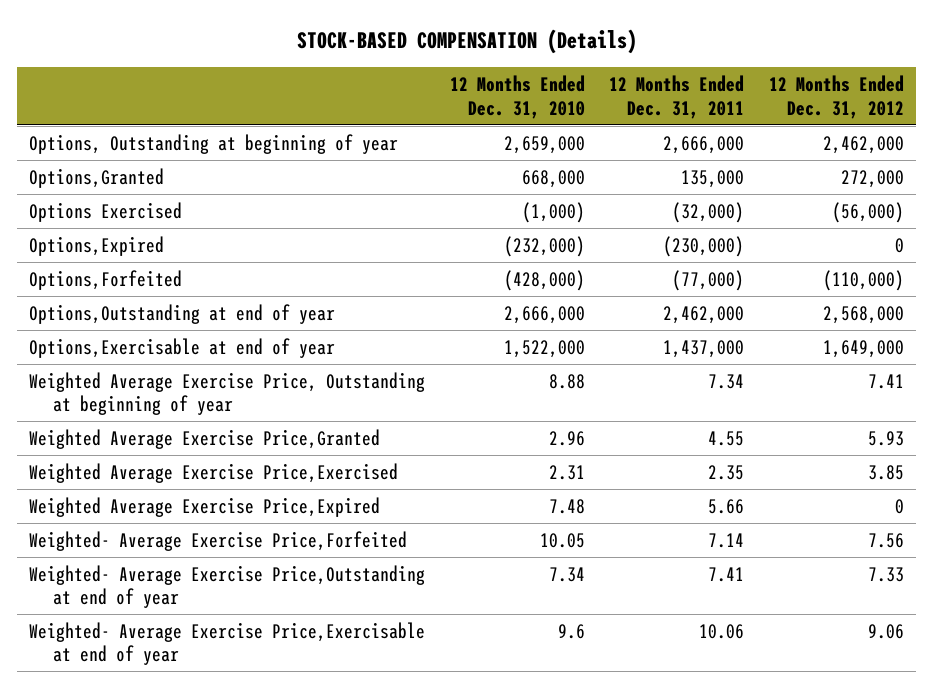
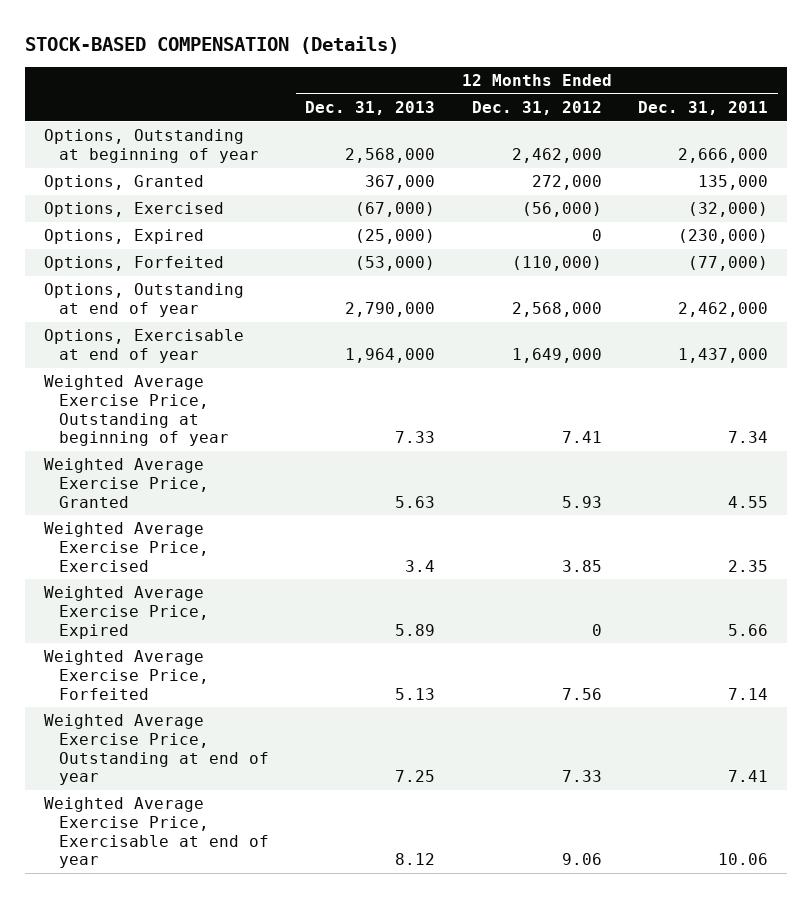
[449,75,585,119] 12 Months Ended Dec. 31, 2010 -> none
none -> [305,101,436,116] Dec. 31, 2013
[29,168,165,189] Options,Granted -> [43,175,204,191] Options, Granted
[29,202,183,223] Options Exercised -> [43,202,224,218] Options, Exercised
[29,236,165,257] Options,Expired -> [43,229,204,245] Options, Expired
[29,270,183,291] Options,Forfeited -> [43,256,224,272] Options, Forfeited
[29,304,336,325] Options,Outstanding at end of year -> [43,283,244,318] Options, Outstanding at end of year
[29,338,336,359] Options,Exercisable at end of year -> [43,329,244,364] Options, Exercisable at end of year
[29,429,381,450] Weighted Average Exercise Price,Granted -> [43,458,209,508] Weighted Average Exercise Price, Granted
[29,463,399,484] Weighted Average Exercise Price,Exercised -> [43,522,209,572] Weighted Average Exercise Price, Exercised
[29,497,381,518] Weighted Average Exercise Price,Expired -> [43,586,209,639] Weighted Average Exercise Price, Expired
[29,531,408,552] Weighted- Average Exercise Price,Forfeited -> [43,650,209,700] Weighted Average Exercise Price, Forfeited
[29,565,426,609] Weighted- Average Exercise Price,Outstanding at end of year -> [43,714,269,786] Weighted Average Exercise Price, Outstanding at end of year
[29,622,426,666] Weighted- Average Exercise Price,Exercisable at end of year -> [43,797,269,869] Weighted Average Exercise Price, Exercisable at end of year

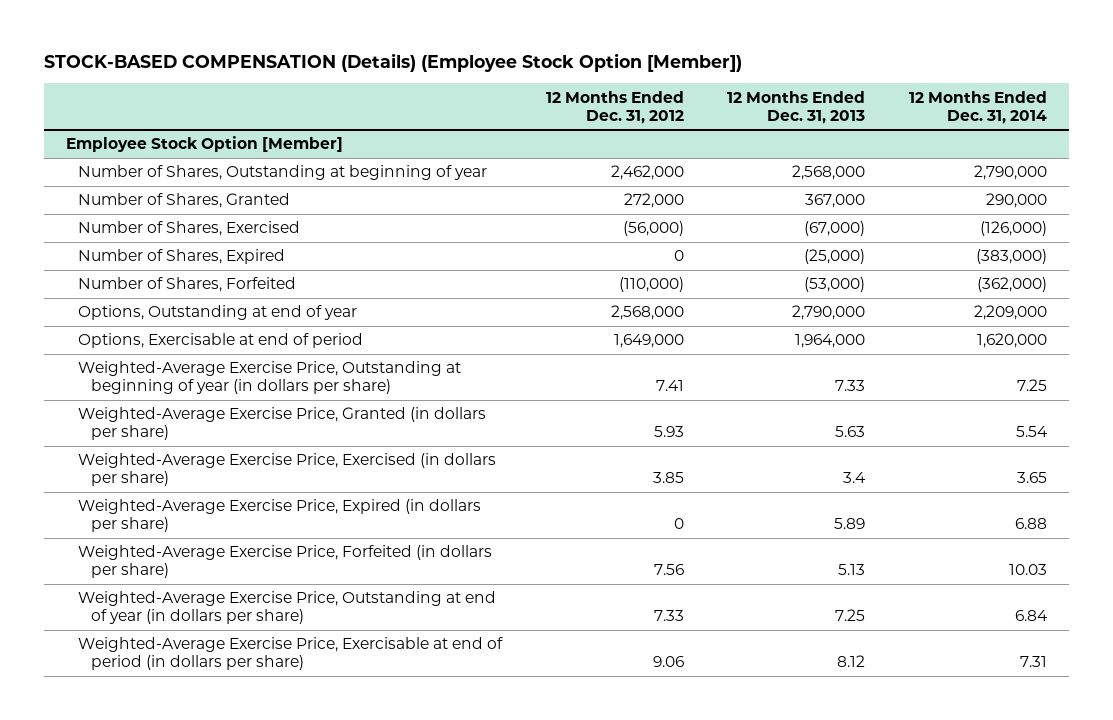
[25,35,400,54] STOCK-BASED COMPENSATION (Details) -> [44,52,743,72] STOCK-BASED COMPENSATION (Details) (Employee Stock Option [Member])
[638,101,769,116] Dec. 31, 2011 -> none
none -> [908,90,1047,124] 12 Months Ended Dec. 31, 2014
none -> [65,136,343,153] Employee Stock Option [Member]
[43,129,259,164] Options, Outstanding at beginning of year -> [78,165,488,181] Number of Shares, Outstanding at beginning of year
[43,175,204,191] Options, Granted -> [78,193,291,209] Number of Shares, Granted
[43,202,224,218] Options, Exercised -> [78,221,301,237] Number of Shares, Exercised
[43,229,204,245] Options, Expired -> [78,249,286,265] Number of Shares, Expired
[43,256,224,272] Options, Forfeited -> [78,277,297,293] Number of Shares, Forfeited
[43,329,244,364] Options, Exercisable at end of year -> [78,333,364,349] Options, Exercisable at end of period
[43,375,229,447] Weighted Average Exercise Price, Outstanding at beginning of year -> [78,361,462,395] Weighted-Average Exercise Price, Outstanding at beginning of year (in dollars per share)
[43,458,209,508] Weighted Average Exercise Price, Granted -> [78,407,487,441] Weighted-Average Exercise Price, Granted (in dollars per share)
[43,522,209,572] Weighted Average Exercise Price, Exercised -> [78,453,497,487] Weighted-Average Exercise Price, Exercised (in dollars per share)
[43,586,209,639] Weighted Average Exercise Price, Expired -> [78,499,482,533] Weighted-Average Exercise Price, Expired (in dollars per share)
[43,650,209,700] Weighted Average Exercise Price, Forfeited -> [78,545,493,579] Weighted-Average Exercise Price, Forfeited (in dollars per share)
[43,714,269,786] Weighted Average Exercise Price, Outstanding at end of year -> [78,591,497,625] Weighted-Average Exercise Price, Outstanding at end of year (in dollars per share)
[43,797,269,869] Weighted Average Exercise Price, Exercisable at end of year -> [78,637,504,671] Weighted-Average Exercise Price, Exercisable at end of period (in dollars per share)

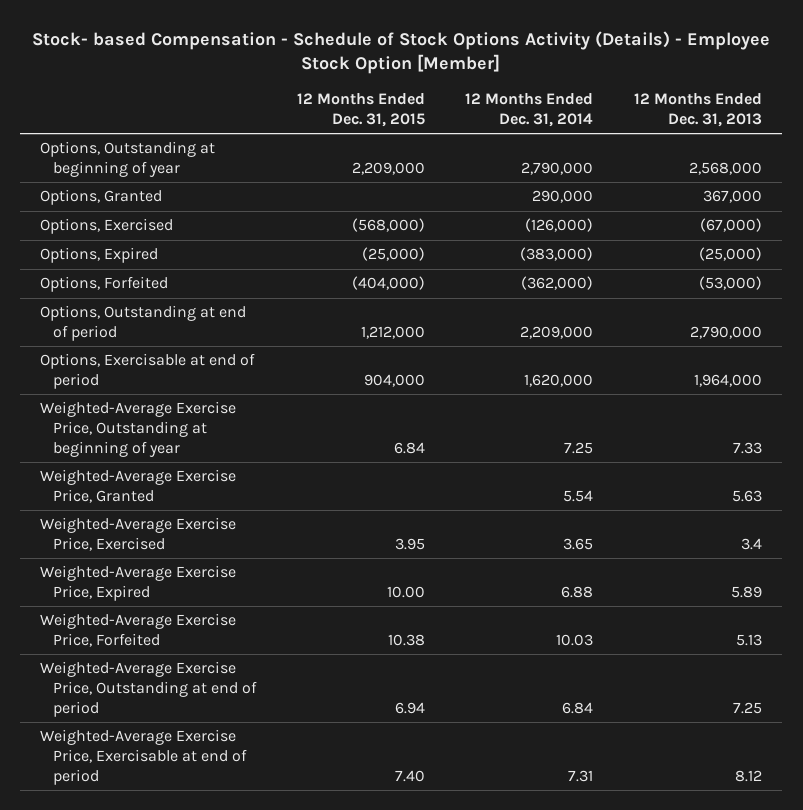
[44,52,743,72] STOCK-BASED COMPENSATION (Details) (Employee Stock Option [Member]) -> [32,30,771,75] Stock- based Compensation - Schedule of Stock Options Activity (Details) - Employee Stock Option [Member]
[545,90,684,124] 12 Months Ended Dec. 31, 2012 -> none
none -> [296,93,425,128] 12 Months Ended Dec. 31, 2015
[65,136,343,153] Employee Stock Option [Member] -> none
[78,165,488,181] Number of Shares, Outstanding at beginning of year -> [40,141,216,178] Options, Outstanding at beginning of year
[78,193,291,209] Number of Shares, Granted -> [40,189,163,206] Options, Granted
[78,221,301,237] Number of Shares, Exercised -> [40,218,174,235] Options, Exercised
[78,249,286,265] Number of Shares, Expired -> [40,247,159,264] Options, Expired
[78,277,297,293] Number of Shares, Forfeited -> [40,276,169,293] Options, Forfeited
[78,305,358,321] Options, Outstanding at end of year -> [40,305,247,342] Options, Outstanding at end of period
[78,361,462,395] Weighted-Average Exercise Price, Outstanding at beginning of year (in dollars per share) -> [40,401,237,457] Weighted-Average Exercise Price, Outstanding at beginning of year
[78,407,487,441] Weighted-Average Exercise Price, Granted (in dollars per share) -> [40,469,237,504] Weighted-Average Exercise Price, Granted
[78,453,497,487] Weighted-Average Exercise Price, Exercised (in dollars per share) -> [40,517,237,552] Weighted-Average Exercise Price, Exercised
[78,499,482,533] Weighted-Average Exercise Price, Expired (in dollars per share) -> [40,565,237,602] Weighted-Average Exercise Price, Expired
[78,545,493,579] Weighted-Average Exercise Price, Forfeited (in dollars per share) -> [40,613,237,648] Weighted-Average Exercise Price, Forfeited
[78,591,497,625] Weighted-Average Exercise Price, Outstanding at end of year (in dollars per share) -> [40,661,257,717] Weighted-Average Exercise Price, Outstanding at end of period
[78,637,504,671] Weighted-Average Exercise Price, Exercisable at end of period (in dollars per share) -> [40,729,247,785] Weighted-Average Exercise Price, Exercisable at end of period

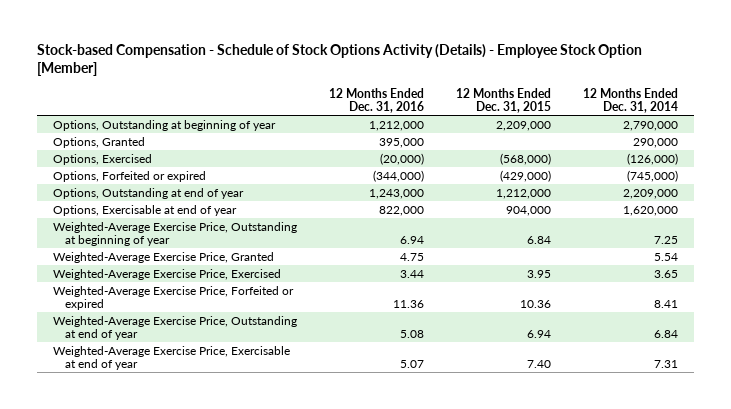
[32,30,771,75] Stock- based Compensation - Schedule of Stock Options Activity (Details) - Employee Stock Option [Member] -> [37,44,643,77] Stock-based Compensation - Schedule of Stock Options Activity (Details) - Employee Stock Option [Member]
[634,93,763,128] 12 Months Ended Dec. 31, 2013 -> none
none -> [329,87,425,114] 12 Months Ended Dec. 31, 2016
[40,247,159,264] Options, Expired -> none
[40,276,169,293] Options, Forfeited -> [53,170,207,182] Options, Forfeited or expired
[351,276,425,291] (404,000) -> [499,169,551,182] (429,000)
[521,276,594,291] (362,000) -> [626,169,678,182] (745,000)
[40,305,247,342] Options, Outstanding at end of period -> [53,187,245,199] Options, Outstanding at end of year
[40,353,256,390] Options, Exercisable at end of period -> [53,204,238,216] Options, Exercisable at end of year
[40,565,237,602] Weighted-Average Exercise Price, Expired -> none
[40,613,237,648] Weighted-Average Exercise Price, Forfeited -> [53,285,295,311] Weighted-Average Exercise Price, Forfeited or expired
[387,634,425,647] 10.38 -> [519,300,551,309] 10.36
[556,634,594,647] 10.03 -> [653,300,678,309] 8.41
[40,661,257,717] Weighted-Average Exercise Price, Outstanding at end of period -> [53,315,298,341] Weighted-Average Exercise Price, Outstanding at end of year
[40,729,247,785] Weighted-Average Exercise Price, Exercisable at end of period -> [53,345,291,371] Weighted-Average Exercise Price, Exercisable at end of year

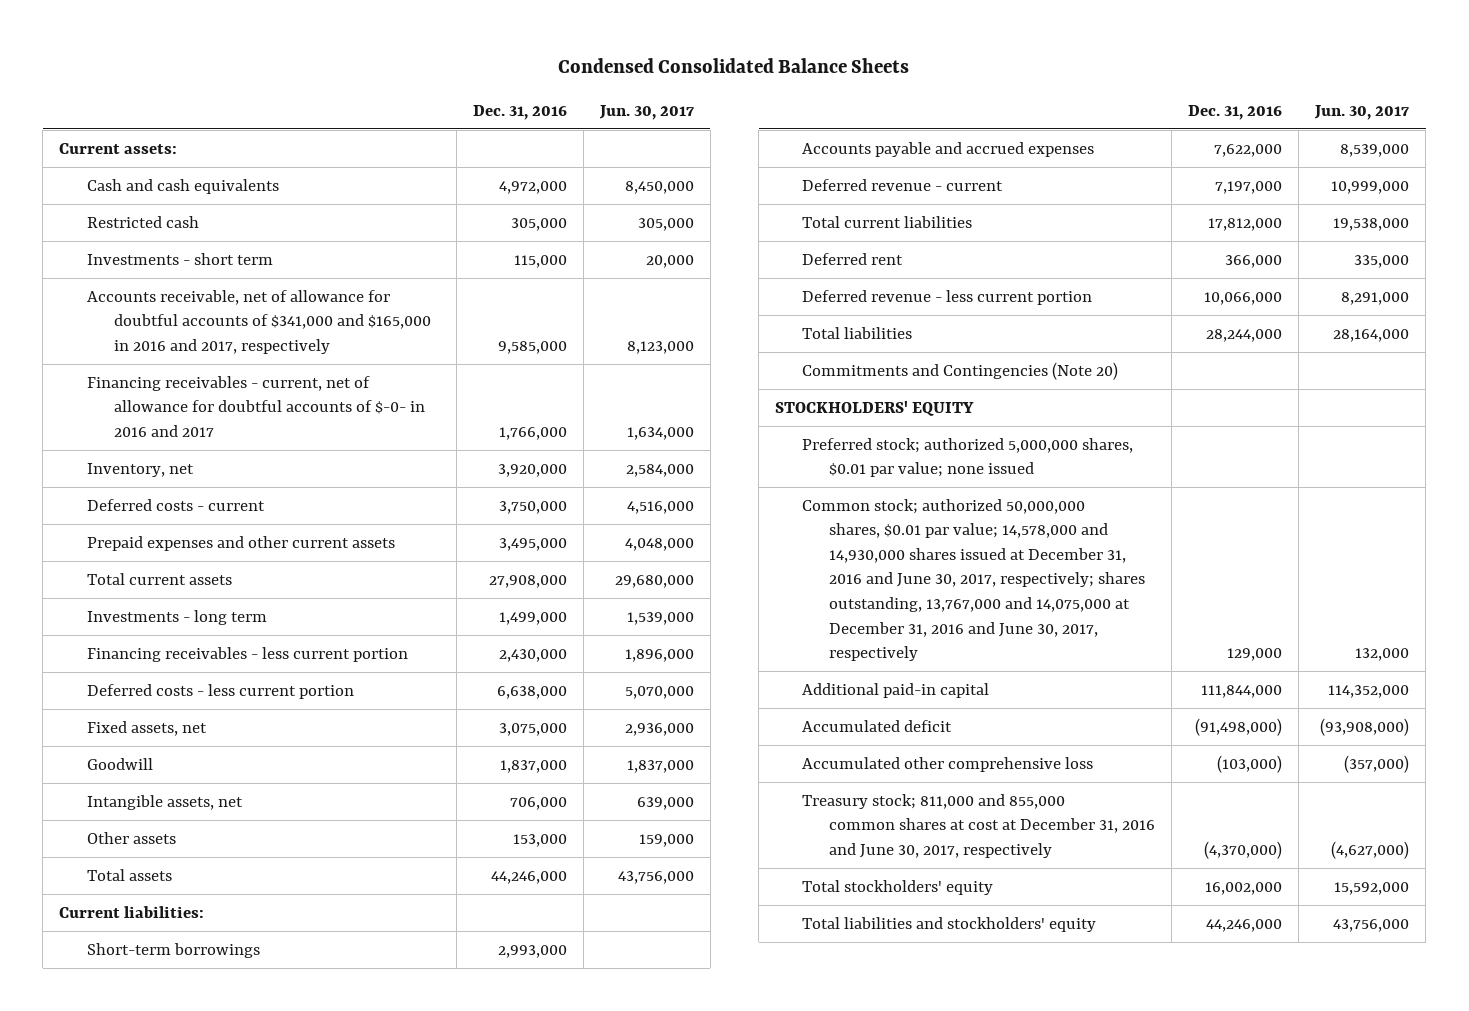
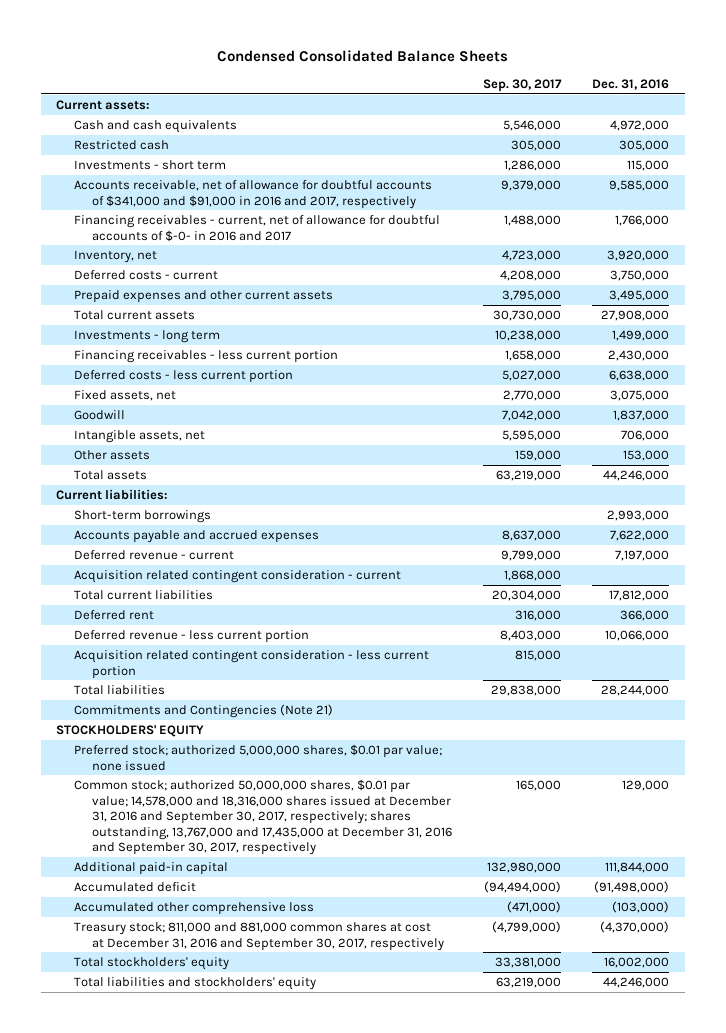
[598,104,694,120] Jun. 30, 2017 -> none
none -> [483,78,563,92] Sep. 30, 2017
[86,289,431,354] Accounts receivable, net of allowance for doubtful accounts of $341,000 and $165,000 in 2016 and 2017, respectively -> [74,179,433,209] Accounts receivable, net of allowance for doubtful accounts of $341,000 and $91,000 in 2016 and 2017, respectively
none -> [74,569,402,583] Acquisition related contingent consideration - current
none -> [74,649,430,679] Acquisition related contingent consideration - less current portion
[802,361,1119,380] Commitments and Contingencies (Note 20) -> [74,703,334,718] Commitments and Contingencies (Note 21)
[802,498,1146,662] Common stock; authorized 50,000,000 shares, $0.01 par value; 14,578,000 and 14,930,000 shares issued at December 31, 2016 and June 30, 2017, respectively; shares outstanding, 13,767,000 and 14,075,000 at December 31, 2016 and June 30, 2017, respectively -> [74,778,453,856] Common stock; authorized 50,000,000 shares, $0.01 par value; 14,578,000 and 18,316,000 shares issued at December 31, 2016 and September 30, 2017, respectively; shares outstanding, 13,767,000 and 17,435,000 at December 31, 2016 and September 30, 2017, respectively
[802,793,1156,858] Treasury stock; 811,000 and 855,000 common shares at cost at December 31, 2016 and June 30, 2017, respectively -> [74,921,445,951] Treasury stock; 811,000 and 881,000 common shares at cost at December 31, 2016 and September 30, 2017, respectively

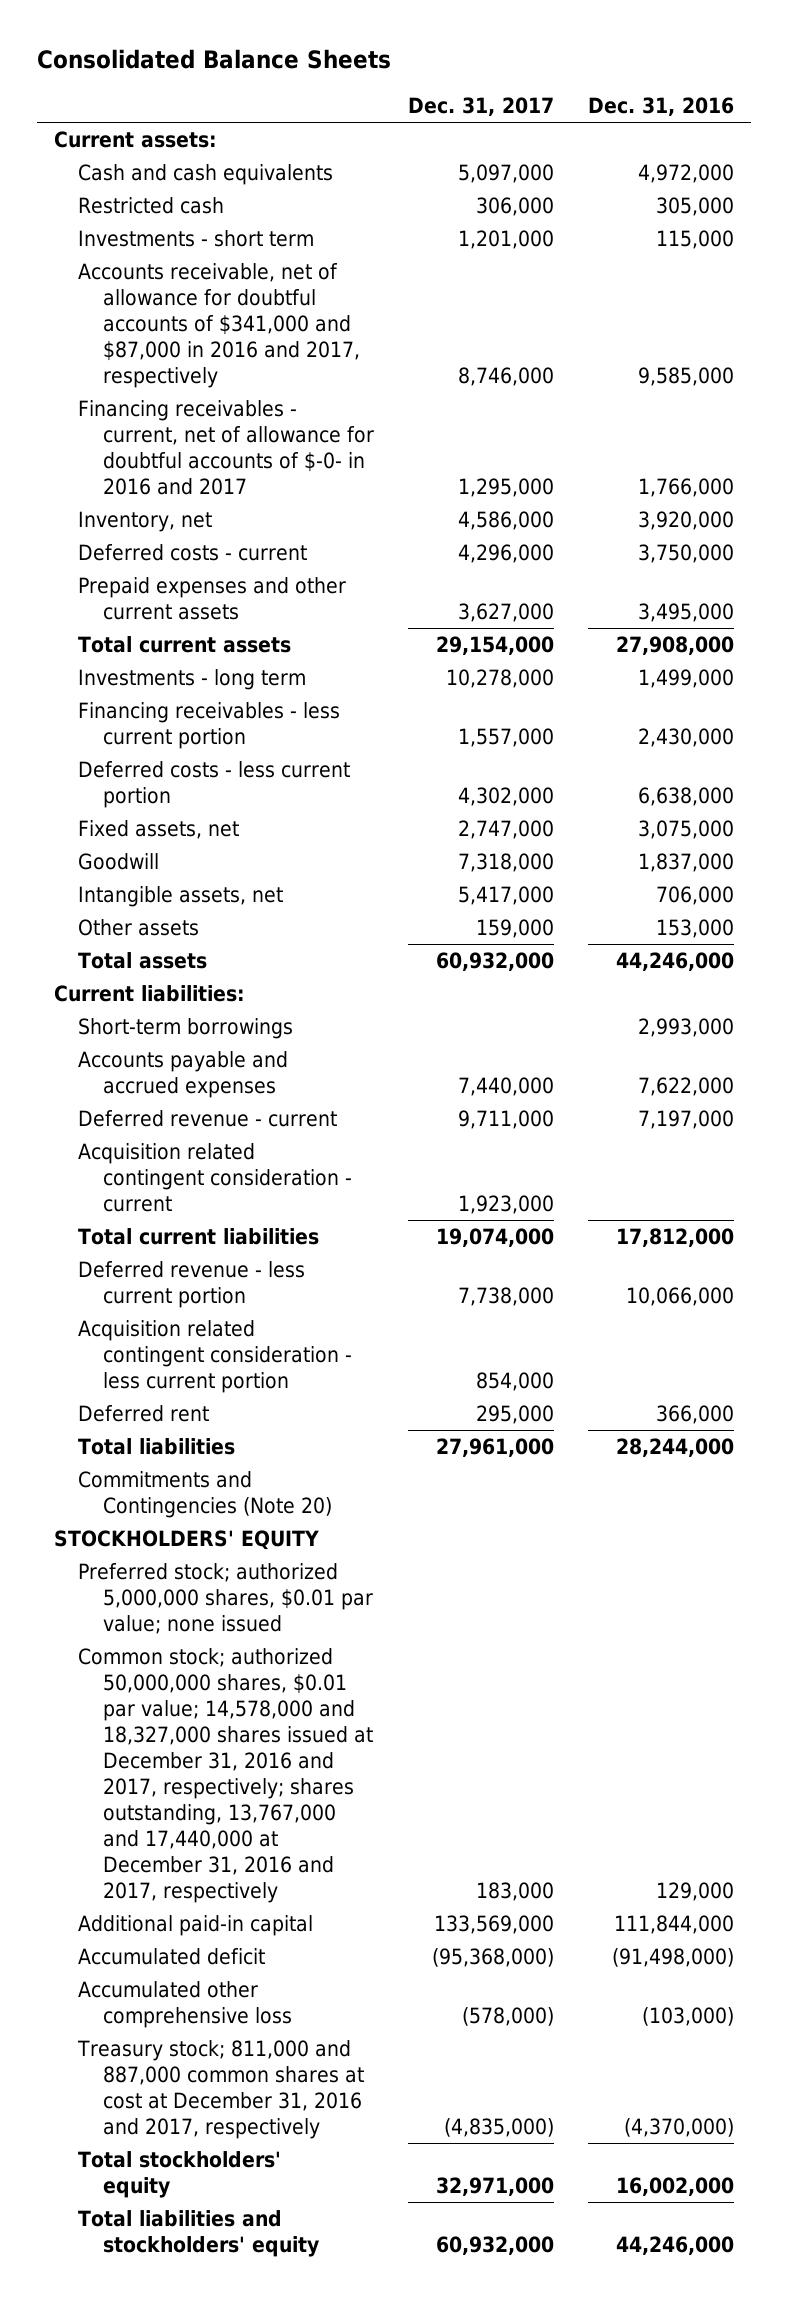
[216,49,508,62] Condensed Consolidated Balance Sheets -> [36,49,391,70] Consolidated Balance Sheets
[483,78,563,92] Sep. 30, 2017 -> none
none -> [407,96,554,116] Dec. 31, 2017
[74,179,433,209] Accounts receivable, net of allowance for doubtful accounts of $341,000 and $91,000 in 2016 and 2017, respectively -> [78,263,360,388] Accounts receivable, net of allowance for doubtful accounts of $341,000 and $87,000 in 2016 and 2017, respectively
[74,609,155,620] Deferred rent -> [78,1405,210,1423] Deferred rent
[74,703,334,718] Commitments and Contingencies (Note 21) -> [78,1471,332,1519] Commitments and Contingencies (Note 20)
[74,778,453,856] Common stock; authorized 50,000,000 shares, $0.01 par value; 14,578,000 and 18,316,000 shares issued at December 31, 2016 and September 30, 2017, respectively; shares outstanding, 13,767,000 and 17,435,000 at December 31, 2016 and September 30, 2017, respectively -> [78,1648,373,1903] Common stock; authorized 50,000,000 shares, $0.01 par value; 14,578,000 and 18,327,000 shares issued at December 31, 2016 and 2017, respectively; shares outstanding, 13,767,000 and 17,440,000 at December 31, 2016 and 2017, respectively
[74,921,445,951] Treasury stock; 811,000 and 881,000 common shares at cost at December 31, 2016 and September 30, 2017, respectively -> [77,2040,364,2139] Treasury stock; 811,000 and 887,000 common shares at cost at December 31, 2016 and 2017, respectively

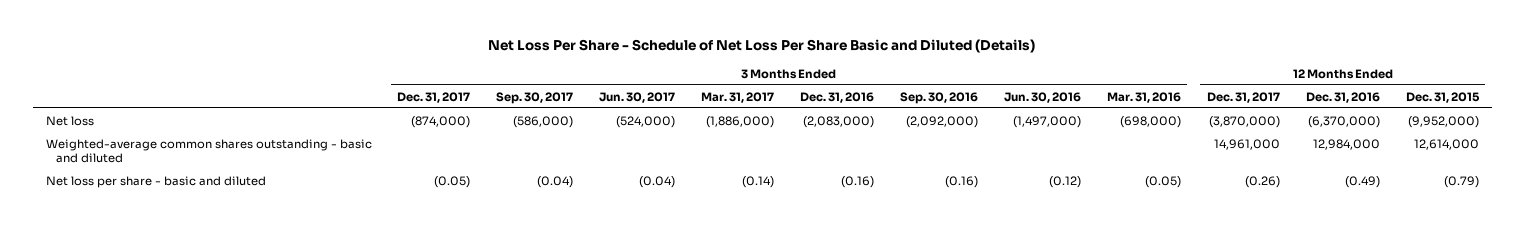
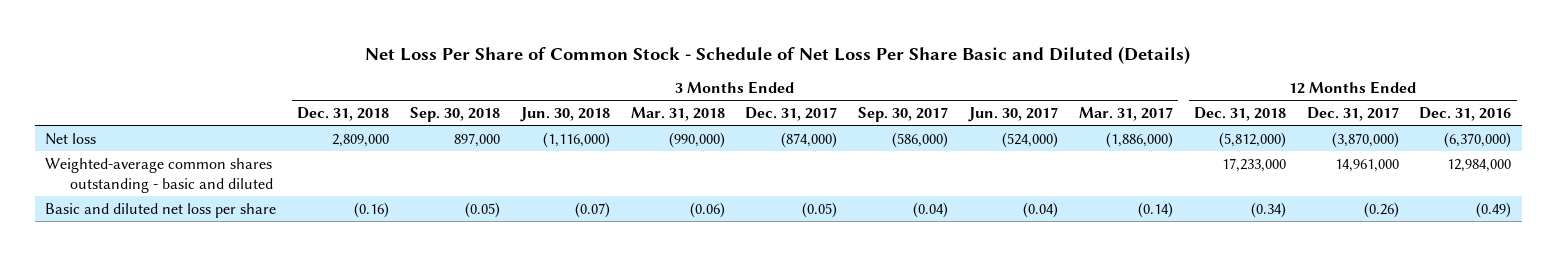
[488,39,1036,54] Net Loss Per Share - Schedule of Net Loss Per Share Basic and Diluted (Details) -> [365,45,1191,64] Net Loss Per Share of Common Stock - Schedule of Net Loss Per Share Basic and Diluted (Details)
[800,91,875,103] Dec. 31, 2016 -> none
[900,91,979,104] Sep. 30, 2016 -> none
[1004,91,1082,103] Jun. 30, 2016 -> none
[1106,91,1181,103] Mar. 31, 2016 -> none
[1405,91,1480,103] Dec. 31, 2015 -> none
none -> [296,106,389,121] Dec. 31, 2018
none -> [409,106,500,122] Sep. 30, 2018
none -> [519,106,610,122] Jun. 30, 2018
none -> [630,106,725,121] Mar. 31, 2018
none -> [1193,106,1286,121] Dec. 31, 2018
[45,175,266,188] Net loss per share - basic and diluted -> [45,202,277,218] Basic and diluted net loss per share

